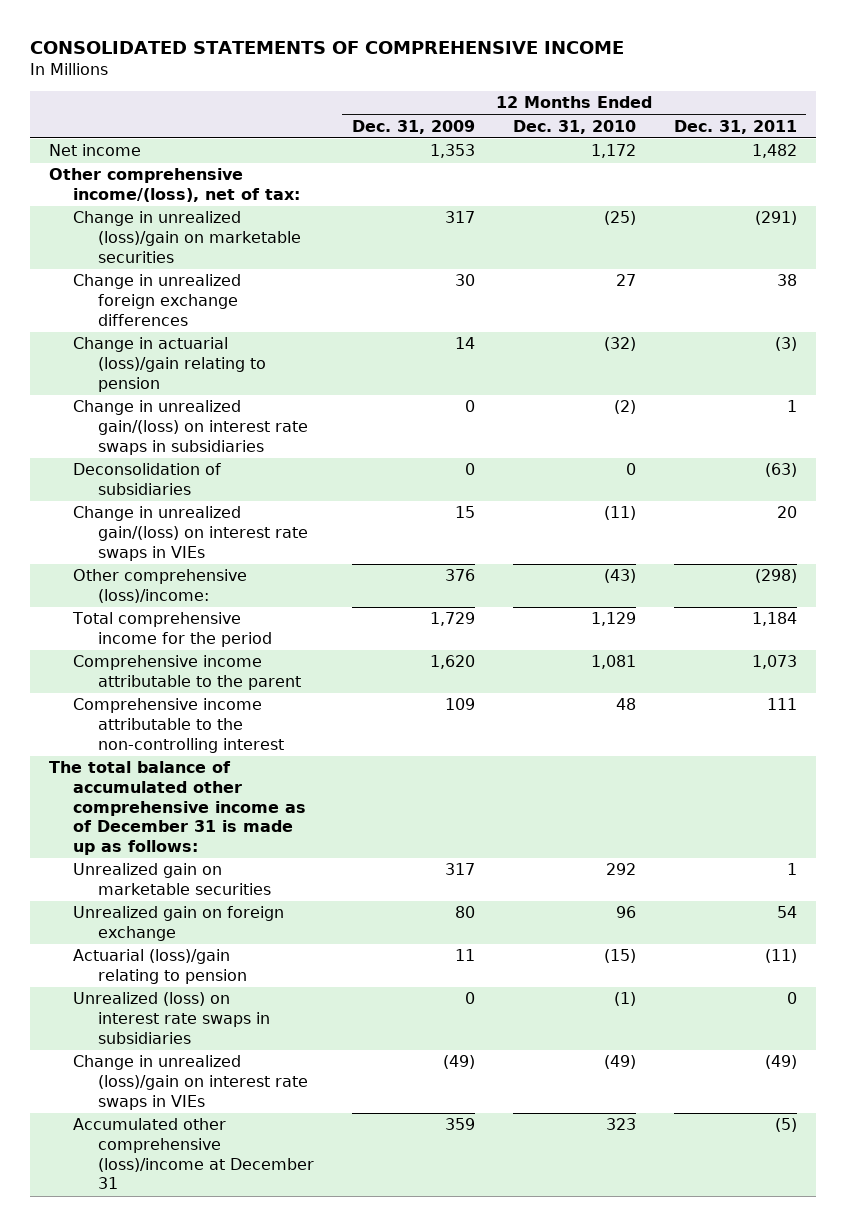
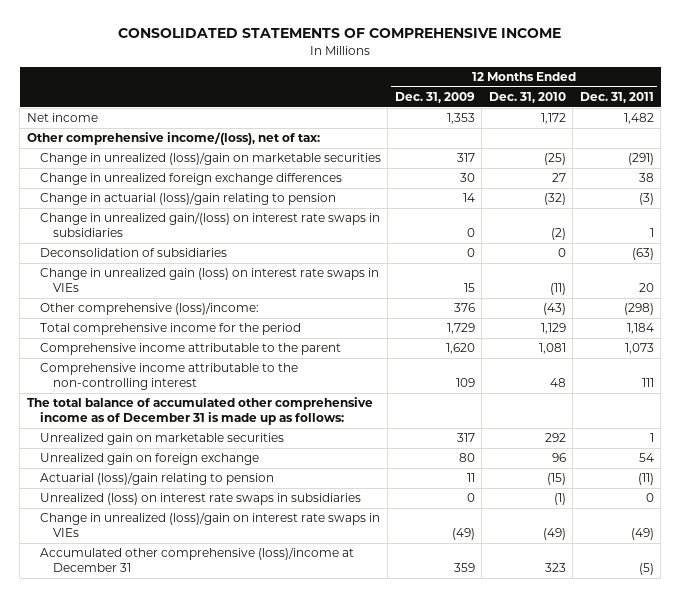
[73,506,308,561] Change in unrealized gain/(loss) on interest rate swaps in VIEs -> [39,268,379,292] Change in unrealized gain (loss) on interest rate swaps in VIEs

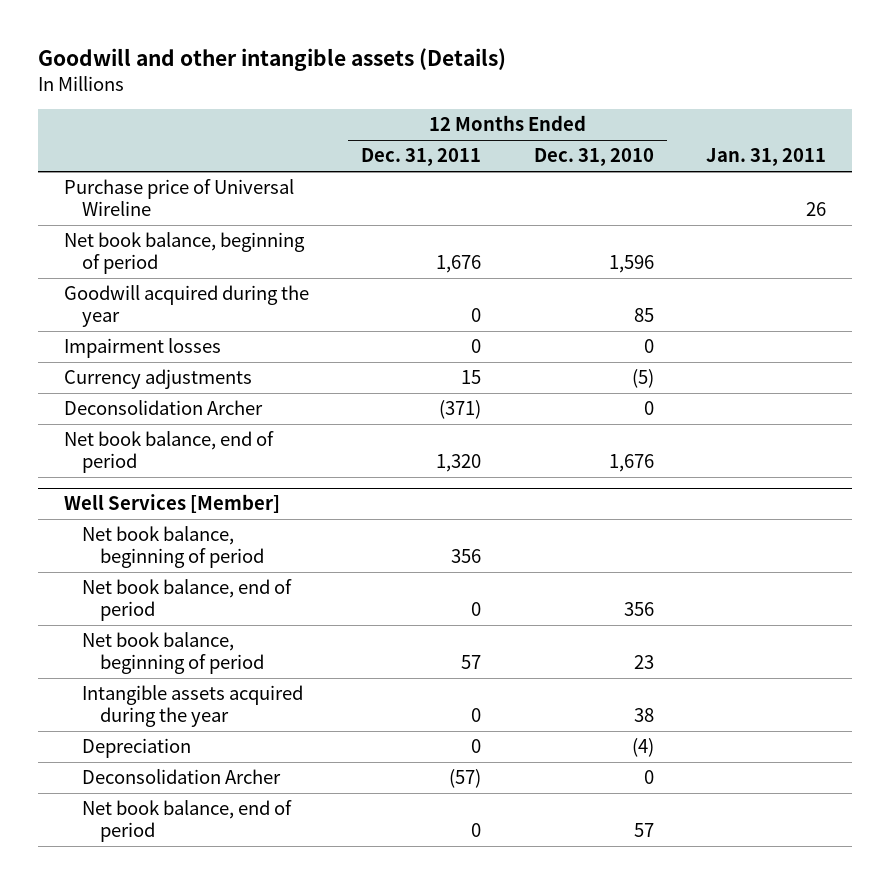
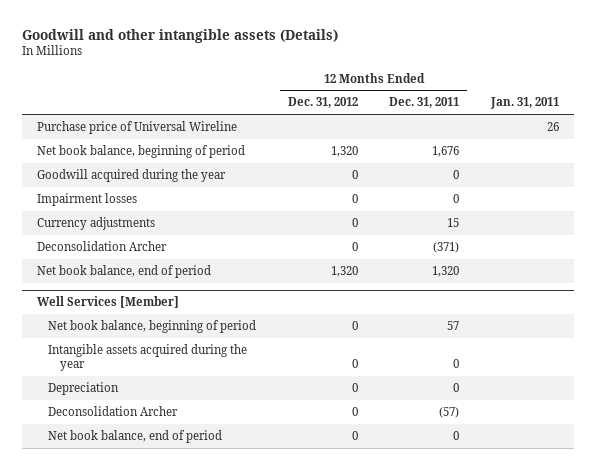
[533,148,654,167] Dec. 31, 2010 -> none
none -> [287,97,358,109] Dec. 31, 2012
[81,526,264,569] Net book balance, beginning of period -> none
[81,579,292,622] Net book balance, end of period -> none

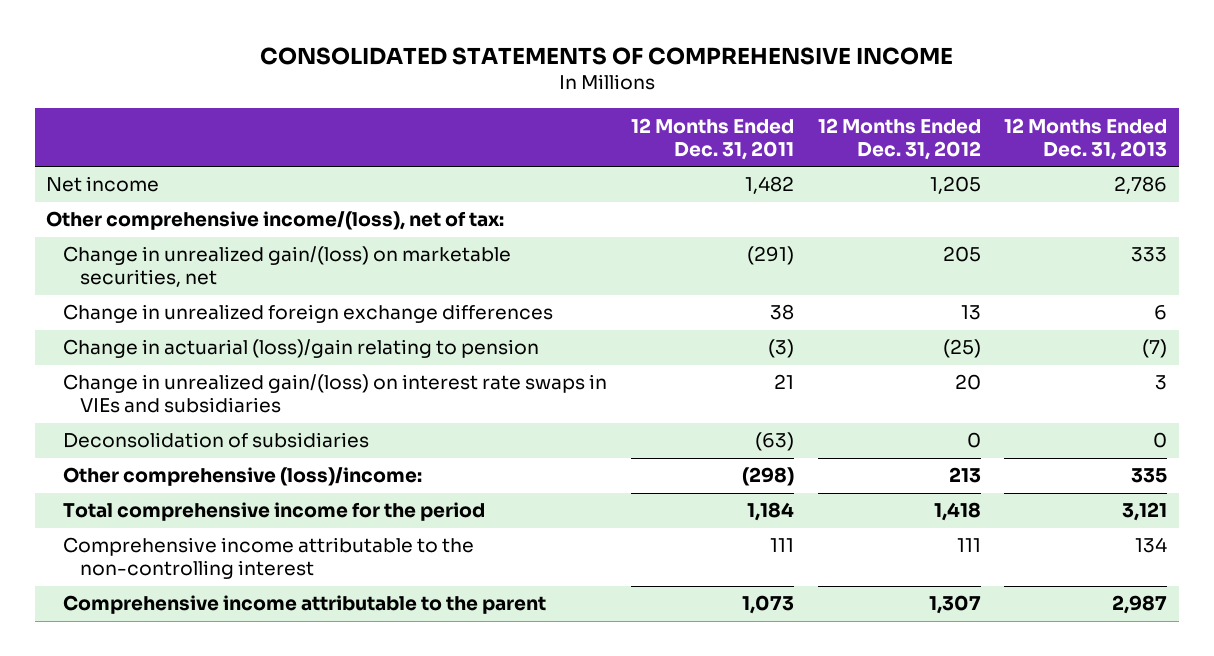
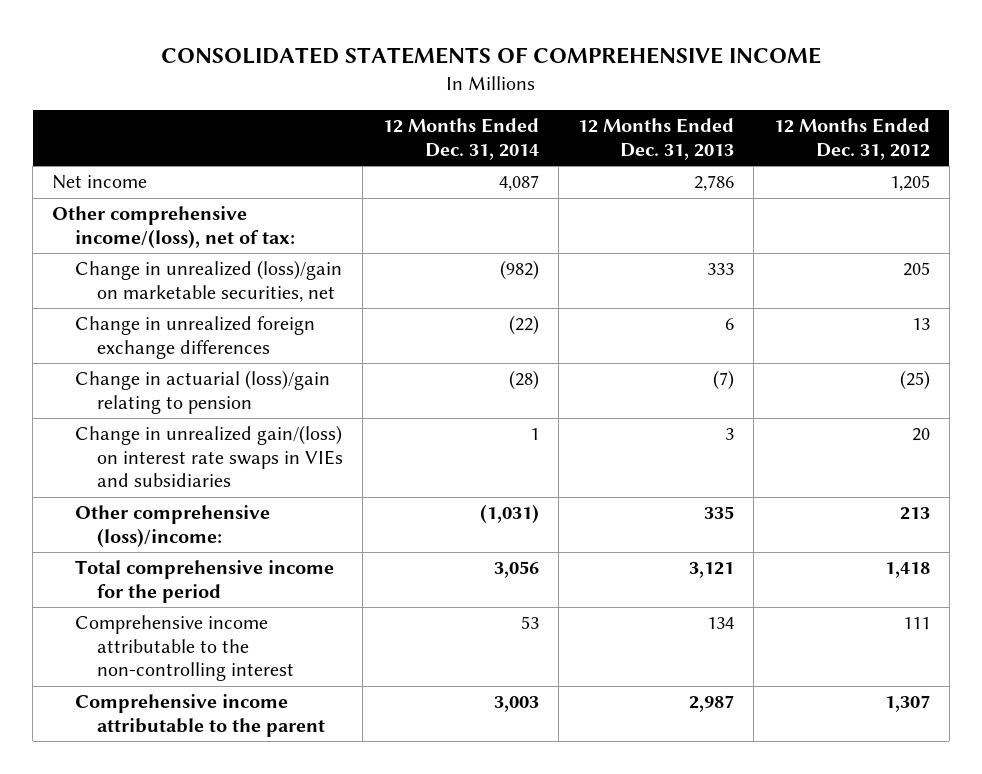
[630,117,794,160] 12 Months Ended Dec. 31, 2011 -> none
none -> [382,118,539,160] 12 Months Ended Dec. 31, 2014
[63,246,512,288] Change in unrealized gain/(loss) on marketable securities, net -> [74,260,342,302] Change in unrealized (loss)/gain on marketable securities, net
[63,432,370,449] Deconsolidation of subsidiaries -> none

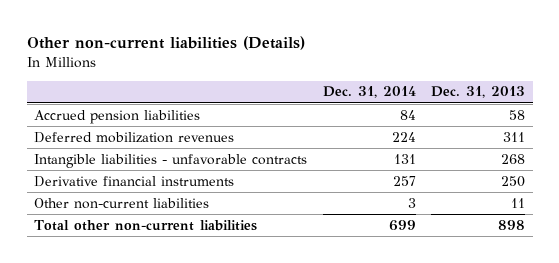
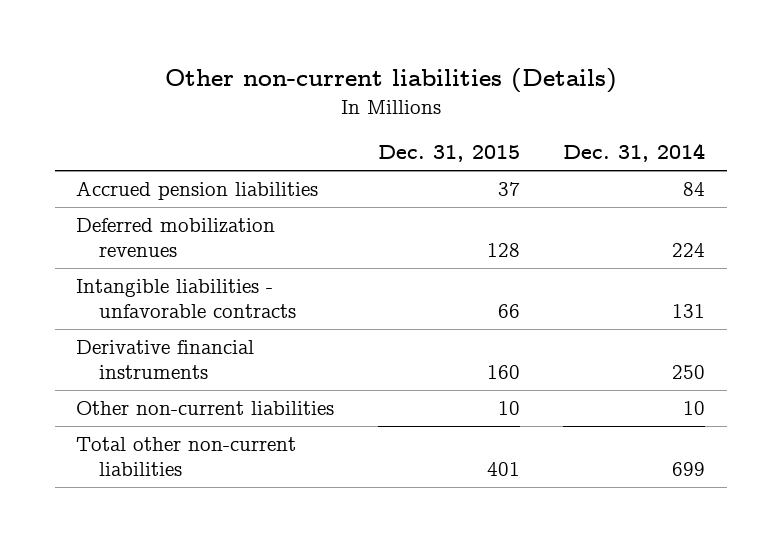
[430,86,525,99] Dec. 31, 2013 -> none
none -> [377,145,520,163] Dec. 31, 2015
[392,175,416,186] 257 -> [671,365,705,380] 250
[407,197,416,208] 3 -> [682,401,705,416] 10

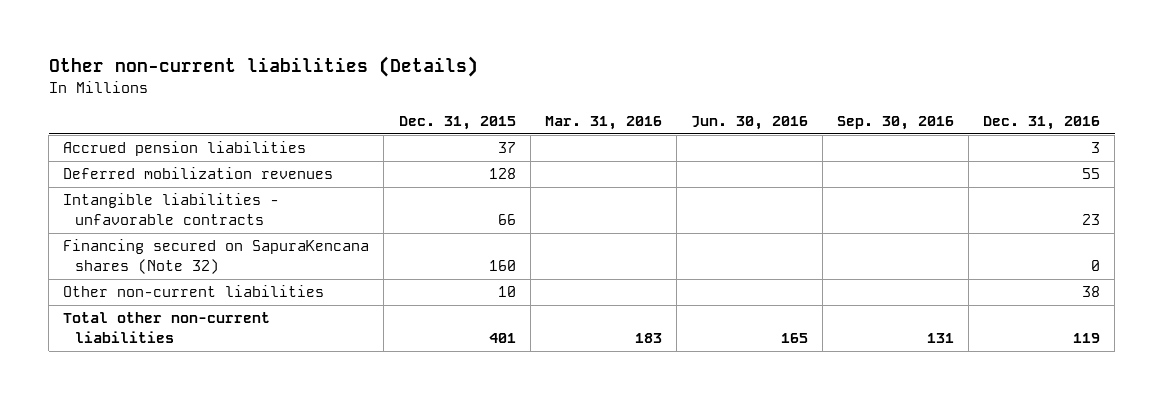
[562,143,705,163] Dec. 31, 2014 -> none
none -> [544,116,662,131] Mar. 31, 2016
none -> [690,116,808,131] Jun. 30, 2016
none -> [837,116,955,131] Sep. 30, 2016
none -> [983,116,1101,131] Dec. 31, 2016
[76,340,255,380] Derivative financial instruments -> [63,239,370,274] Financing secured on SapuraKencana shares (Note 32)

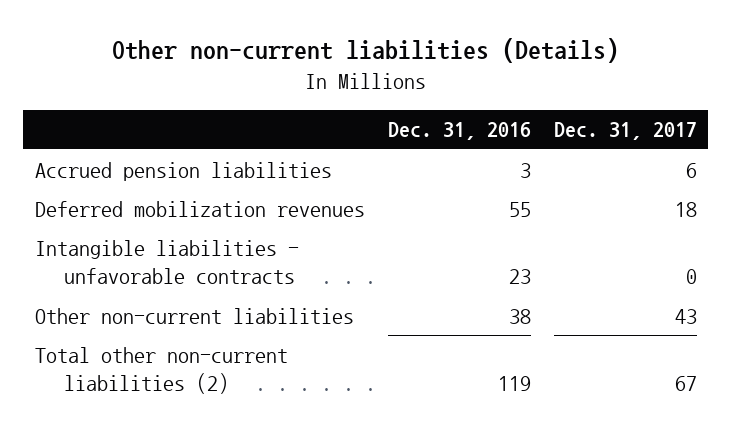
[398,116,516,131] Dec. 31, 2015 -> none
[544,116,662,131] Mar. 31, 2016 -> none
[690,116,808,131] Jun. 30, 2016 -> none
[837,116,955,131] Sep. 30, 2016 -> none
none -> [553,122,697,141] Dec. 31, 2017
[63,239,370,274] Financing secured on SapuraKencana shares (Note 32) -> none
[63,312,271,343] Total other non-current liabilities -> [34,346,288,395] Total other non-current liabilities (2)

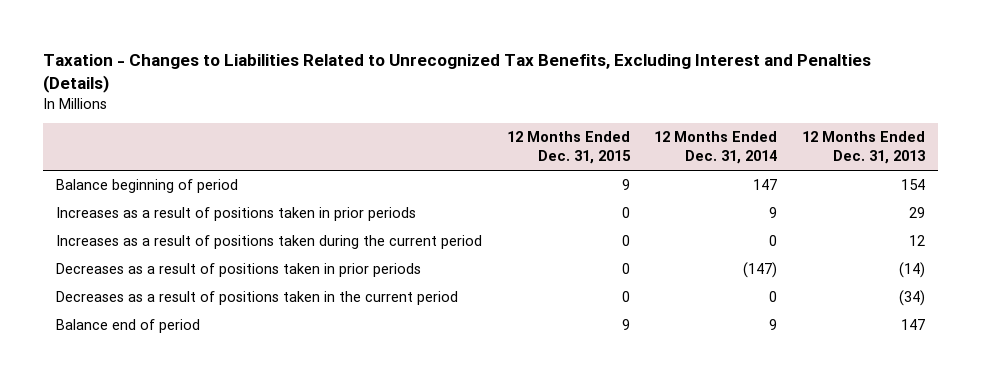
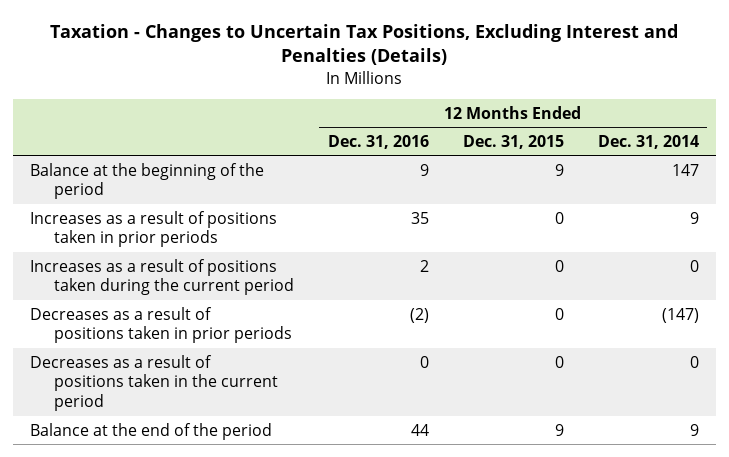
[43,53,872,93] Taxation - Changes to Liabilities Related to Unrecognized Tax Benefits, Excluding Interest and Penalties (Details) -> [50,23,679,66] Taxation - Changes to Uncertain Tax Positions, Excluding Interest and Penalties (Details)
[802,131,926,165] 12 Months Ended Dec. 31, 2013 -> none
none -> [327,134,429,149] Dec. 31, 2016
[55,179,238,194] Balance beginning of period -> [30,162,265,200] Balance at the beginning of the period
[55,319,200,334] Balance end of period -> [30,422,273,440] Balance at the end of the period

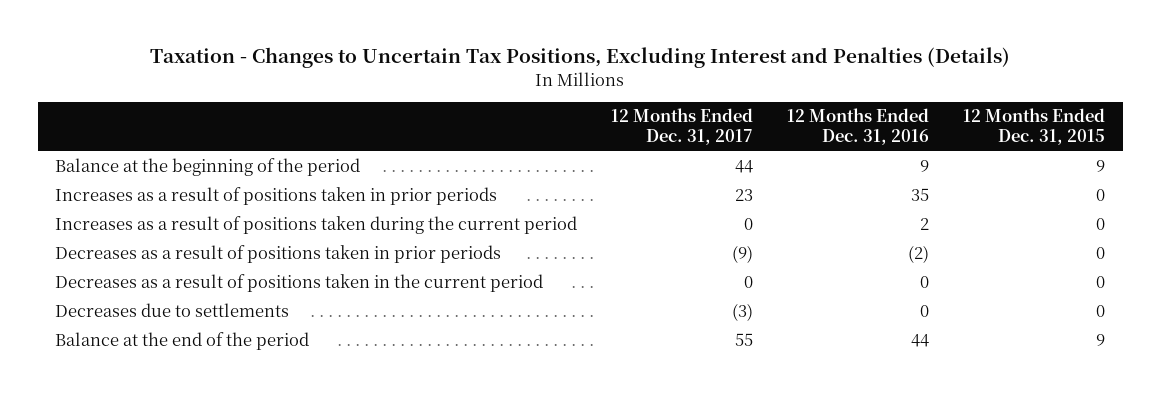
[597,134,699,149] Dec. 31, 2014 -> none
none -> [611,108,754,146] 12 Months Ended Dec. 31, 2017
none -> [54,303,289,318] Decreases due to settlements

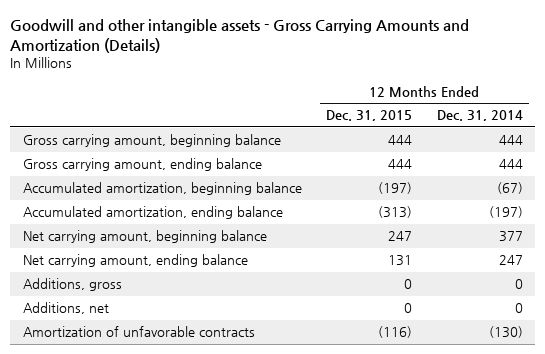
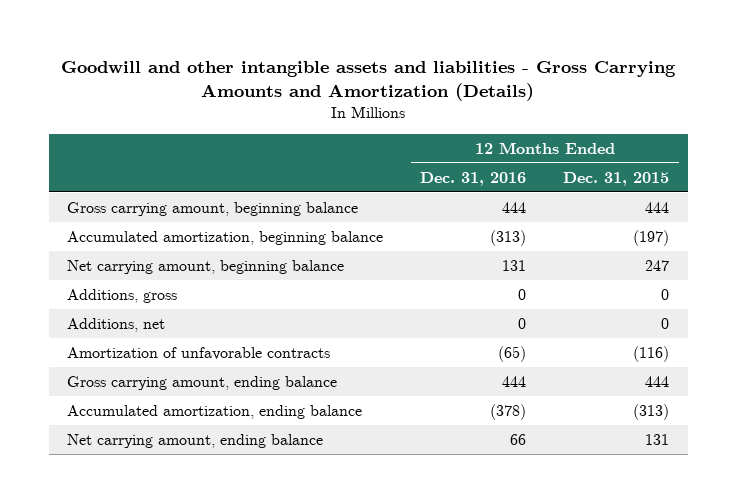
[10,19,470,53] Goodwill and other intangible assets - Gross Carrying Amounts and Amortization (Details) -> [61,60,677,102] Goodwill and other intangible assets and liabilities - Gross Carrying Amounts and Amortization (Details)
[436,110,523,122] Dec. 31, 2014 -> none
none -> [420,171,527,186] Dec. 31, 2016
[22,158,262,172] Gross carrying amount, ending balance -> [67,375,338,390] Gross carrying amount, ending balance
[22,206,283,220] Accumulated amortization, ending balance -> [67,404,363,419] Accumulated amortization, ending balance
[22,254,248,268] Net carrying amount, ending balance -> [67,433,324,448] Net carrying amount, ending balance

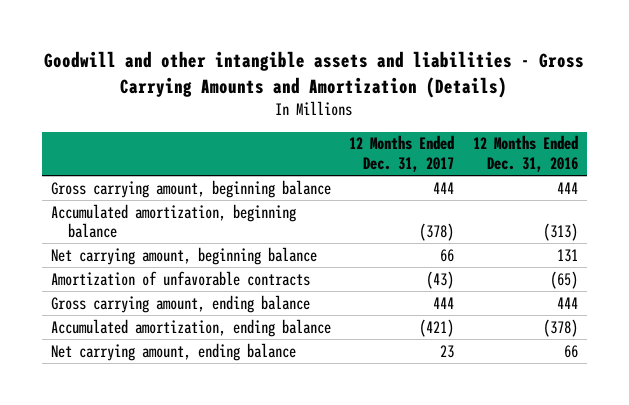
[563,171,670,186] Dec. 31, 2015 -> none
none -> [349,135,455,172] 12 Months Ended Dec. 31, 2017
[67,288,178,303] Additions, gross -> none
[67,317,166,332] Additions, net -> none

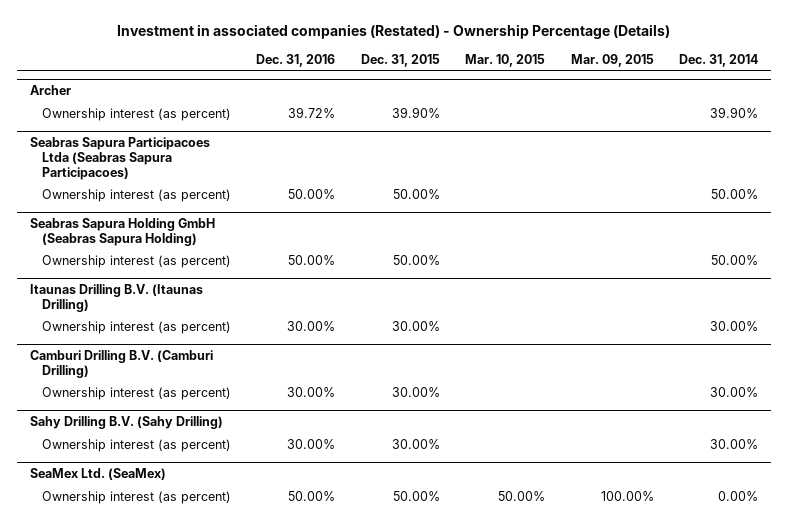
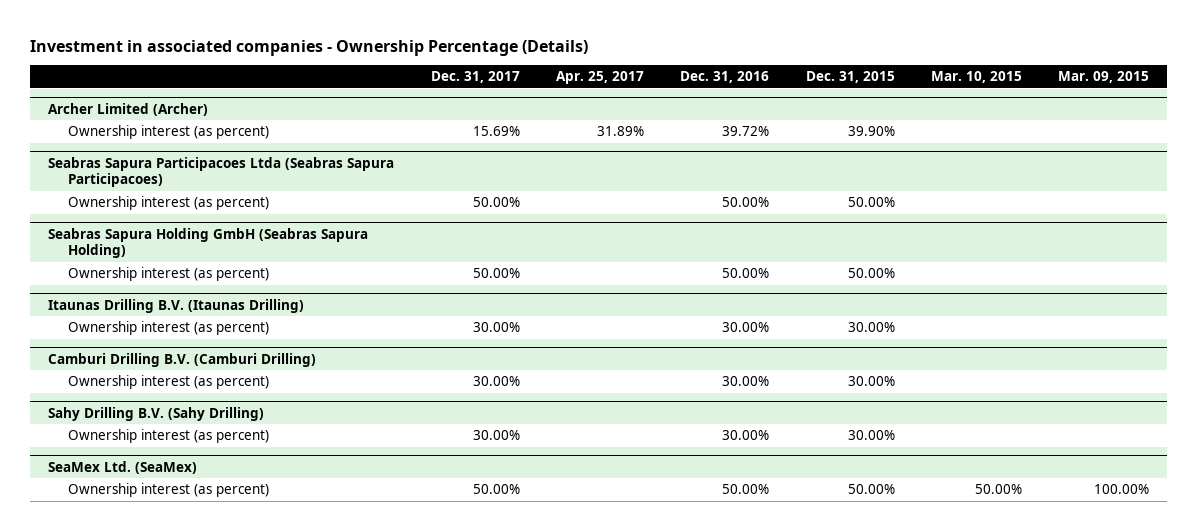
[117,24,671,40] Investment in associated companies (Restated) - Ownership Percentage (Details) -> [30,39,589,56] Investment in associated companies - Ownership Percentage (Details)
[679,54,759,68] Dec. 31, 2014 -> none
none -> [430,71,520,84] Dec. 31, 2017
none -> [556,71,645,85] Apr. 25, 2017
[30,85,72,96] Archer -> [48,102,209,116] Archer Limited (Archer)

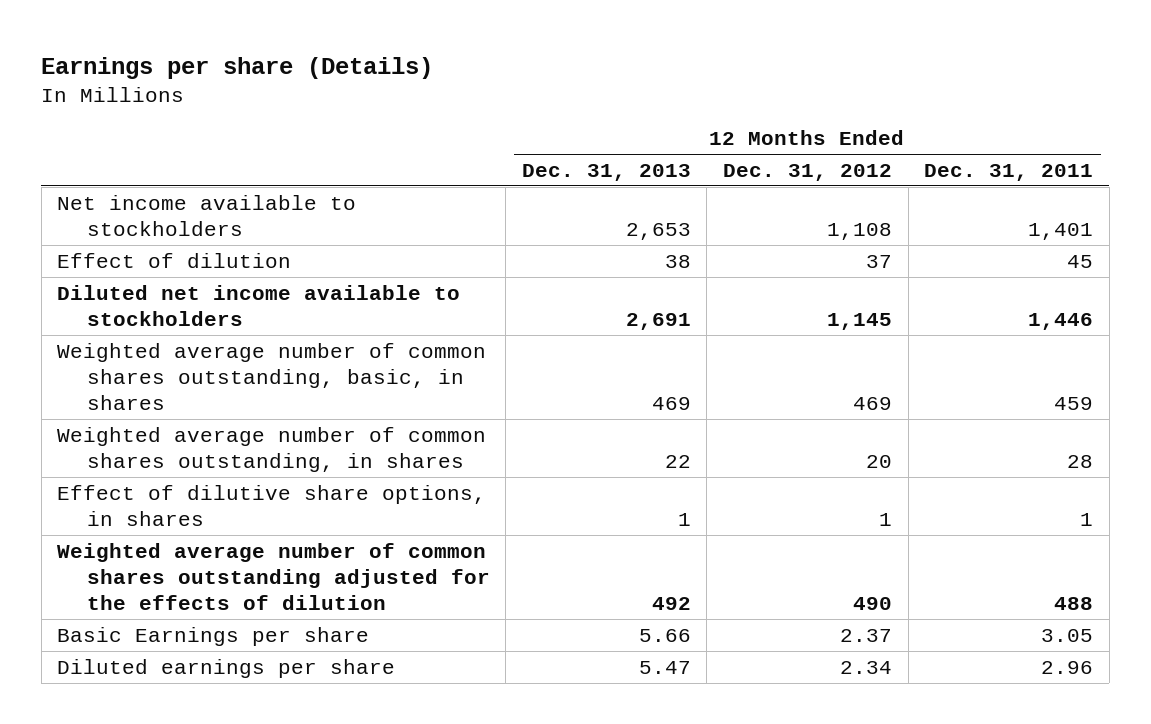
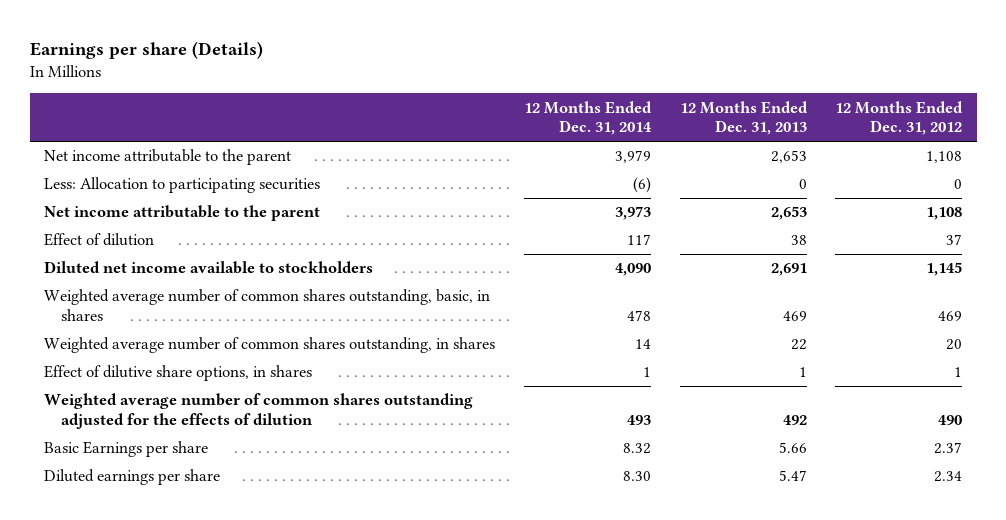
[924,163,1094,181] Dec. 31, 2011 -> none
none -> [523,100,652,136] 12 Months Ended Dec. 31, 2014
none -> [44,149,292,166] Net income attributable to the parent
none -> [44,177,321,194] Less: Allocation to participating securities
[57,194,357,236] Net income available to stockholders -> [44,205,321,222] Net income attributable to the parent

